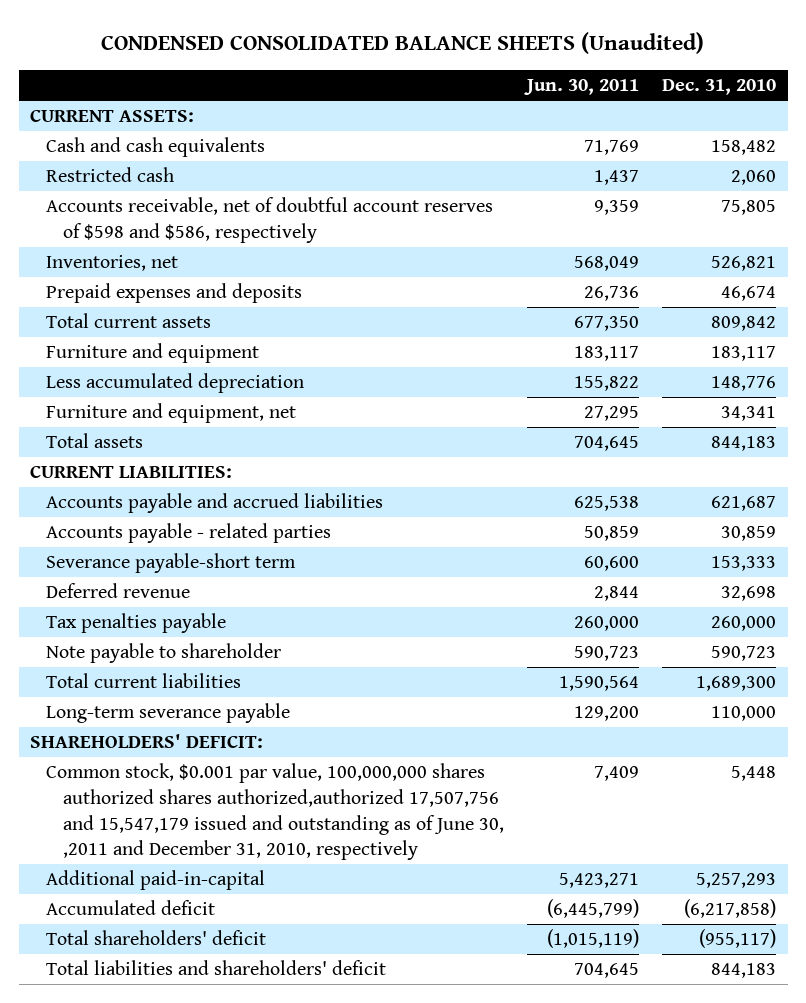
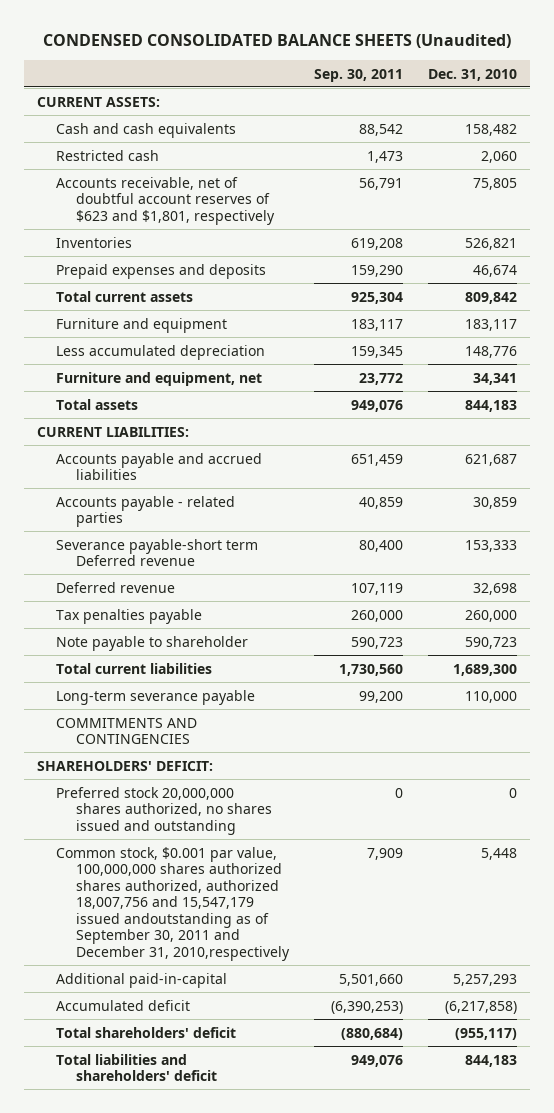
[523,79,639,96] Jun. 30, 2011 -> none
none -> [313,68,403,82] Sep. 30, 2011
[46,197,494,244] Accounts receivable, net of doubtful account reserves of $598 and $586, respectively -> [56,176,275,225] Accounts receivable, net of doubtful account reserves of $623 and $1,801, respectively
[46,255,179,272] Inventories, net -> [56,236,133,248] Inventories
[46,553,297,574] Severance payable-short term -> [56,538,259,567] Severance payable-short term Deferred revenue
none -> [56,717,198,745] COMMITMENTS AND CONTINGENCIES
none -> [56,786,272,835] Preferred stock 20,000,000 shares authorized, no shares issued and outstanding
[46,763,504,861] Common stock, $0.001 par value, 100,000,000 shares authorized shares authorized,authorized 17,507,756 and 15,547,179 issued and outstanding as of June 30, ,2011 and December 31, 2010, respectively -> [56,846,290,961] Common stock, $0.001 par value, 100,000,000 shares authorized shares authorized, authorized 18,007,756 and 15,547,179 issued andoutstanding as of September 30, 2011 and December 31, 2010,respectively

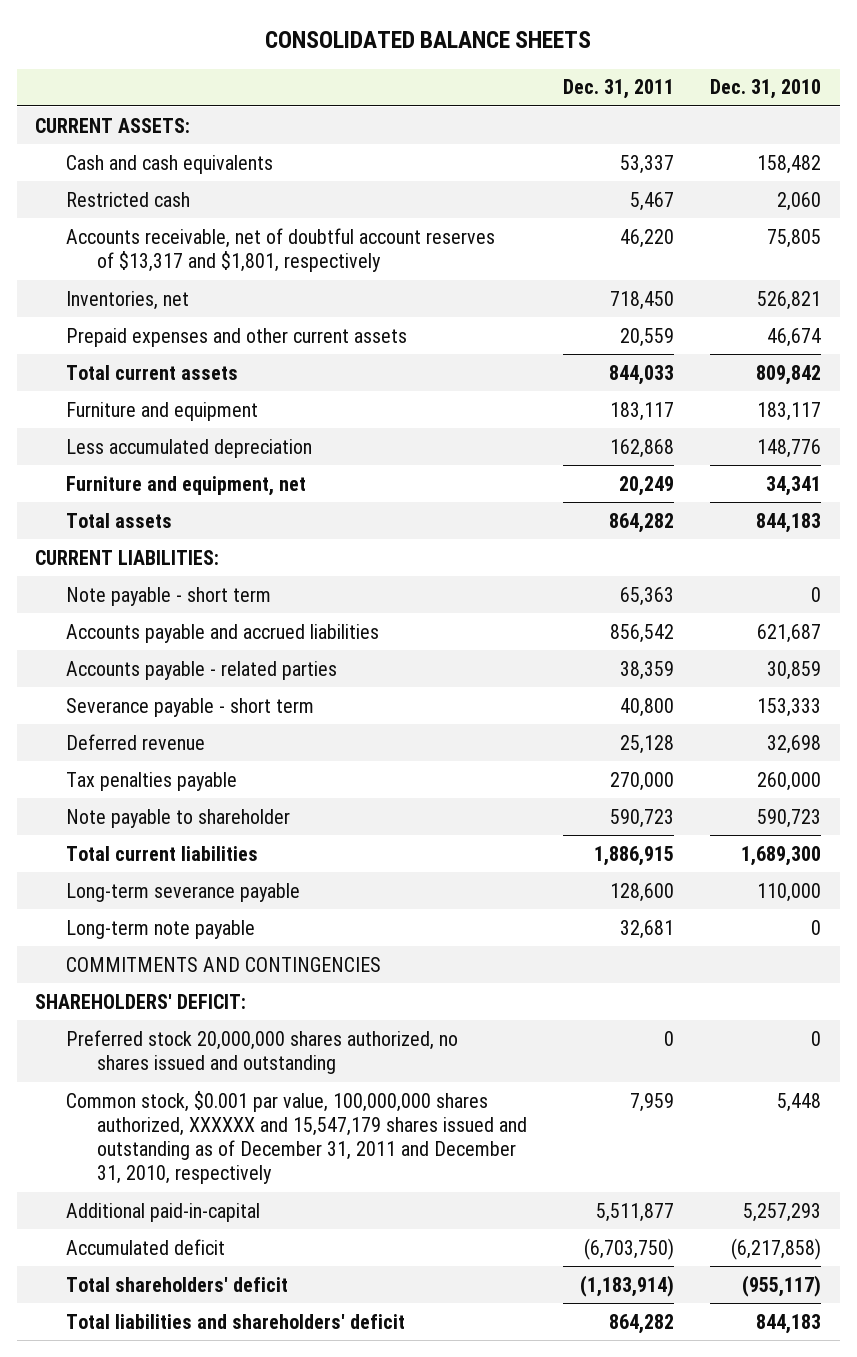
[43,34,512,49] CONDENSED CONSOLIDATED BALANCE SHEETS (Unaudited) -> [265,31,592,49] CONSOLIDATED BALANCE SHEETS
[313,68,403,82] Sep. 30, 2011 -> none
none -> [563,79,675,100] Dec. 31, 2011
[56,176,275,225] Accounts receivable, net of doubtful account reserves of $623 and $1,801, respectively -> [65,227,495,273] Accounts receivable, net of doubtful account reserves of $13,317 and $1,801, respectively
[56,236,133,248] Inventories -> [65,290,189,310] Inventories, net
[56,263,267,279] Prepaid expenses and deposits -> [65,327,407,347] Prepaid expenses and other current assets
none -> [65,586,271,606] Note payable - short term
[56,538,259,567] Severance payable-short term Deferred revenue -> [65,697,314,717] Severance payable - short term
none -> [65,919,255,939] Long-term note payable
[56,846,290,961] Common stock, $0.001 par value, 100,000,000 shares authorized shares authorized, authorized 18,007,756 and 15,547,179 issued andoutstanding as of September 30, 2011 and December 31, 2010,respectively -> [65,1090,527,1185] Common stock, $0.001 par value, 100,000,000 shares authorized, XXXXXX and 15,547,179 shares issued and outstanding as of December 31, 2011 and December 31, 2010, respectively

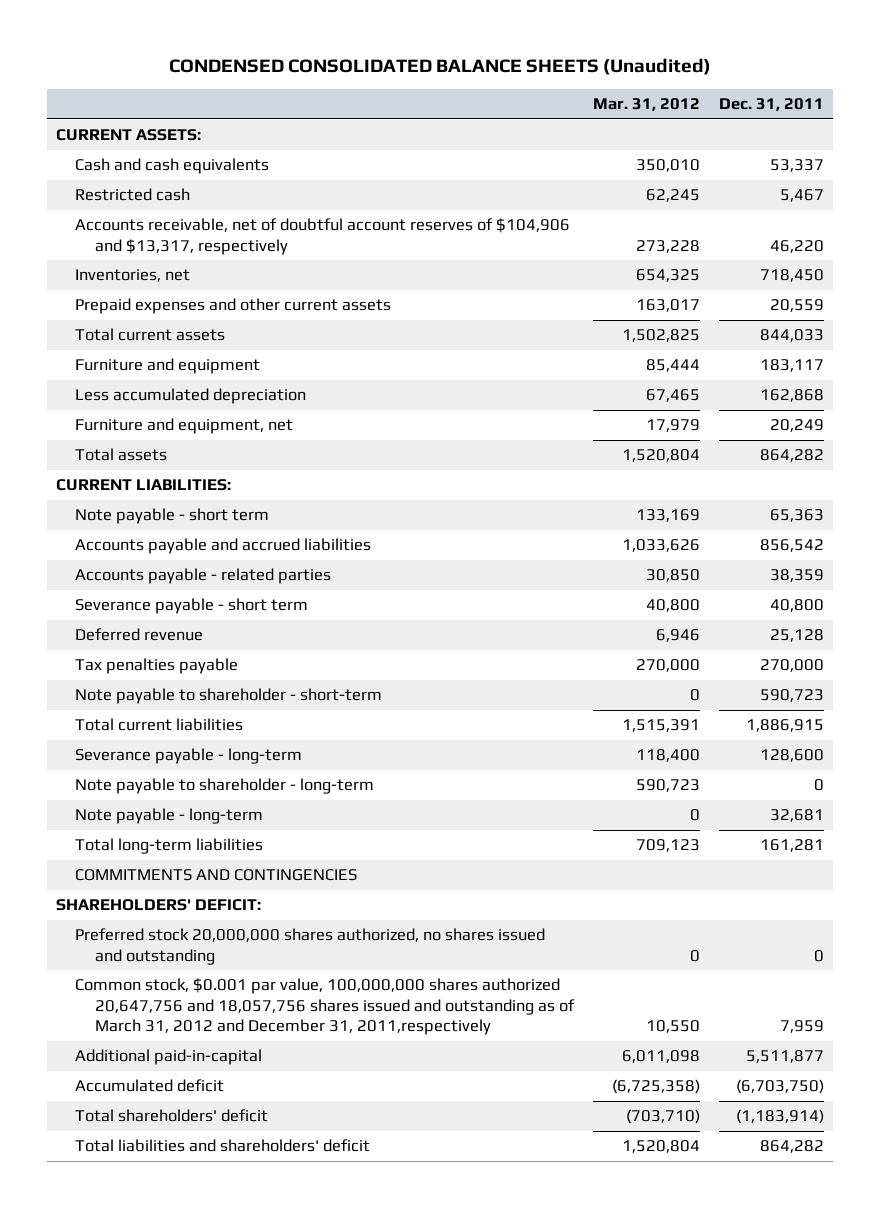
[265,31,592,49] CONSOLIDATED BALANCE SHEETS -> [168,58,711,76] CONDENSED CONSOLIDATED BALANCE SHEETS (Unaudited)
[710,79,822,100] Dec. 31, 2010 -> none
none -> [592,98,700,112] Mar. 31, 2012
[65,227,495,273] Accounts receivable, net of doubtful account reserves of $13,317 and $1,801, respectively -> [75,218,571,255] Accounts receivable, net of doubtful account reserves of $104,906 and $13,317, respectively
[65,808,290,828] Note payable to shareholder -> [75,688,383,705] Note payable to shareholder - short-term
[65,882,300,902] Long-term severance payable -> [75,748,303,765] Severance payable - long-term
none -> [75,778,375,795] Note payable to shareholder - long-term
[65,919,255,939] Long-term note payable -> [75,808,264,825] Note payable - long-term
none -> [75,838,264,855] Total long-term liabilities
[65,1090,527,1185] Common stock, $0.001 par value, 100,000,000 shares authorized, XXXXXX and 15,547,179 shares issued and outstanding as of December 31, 2011 and December 31, 2010, respectively -> [75,978,575,1036] Common stock, $0.001 par value, 100,000,000 shares authorized 20,647,756 and 18,057,756 shares issued and outstanding as of March 31, 2012 and December 31, 2011,respectively

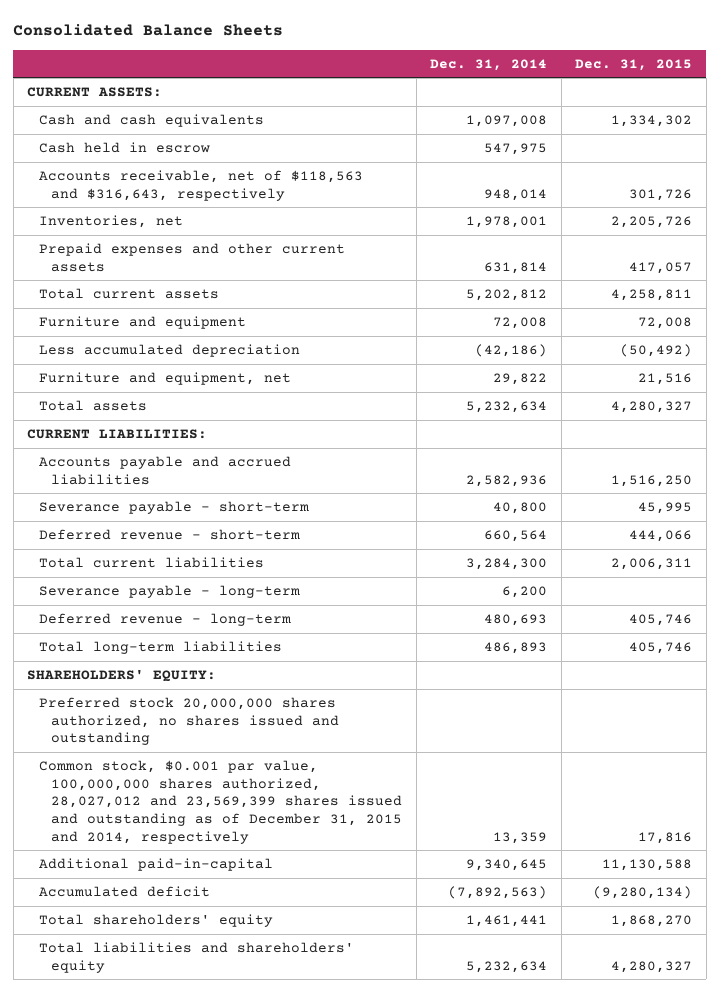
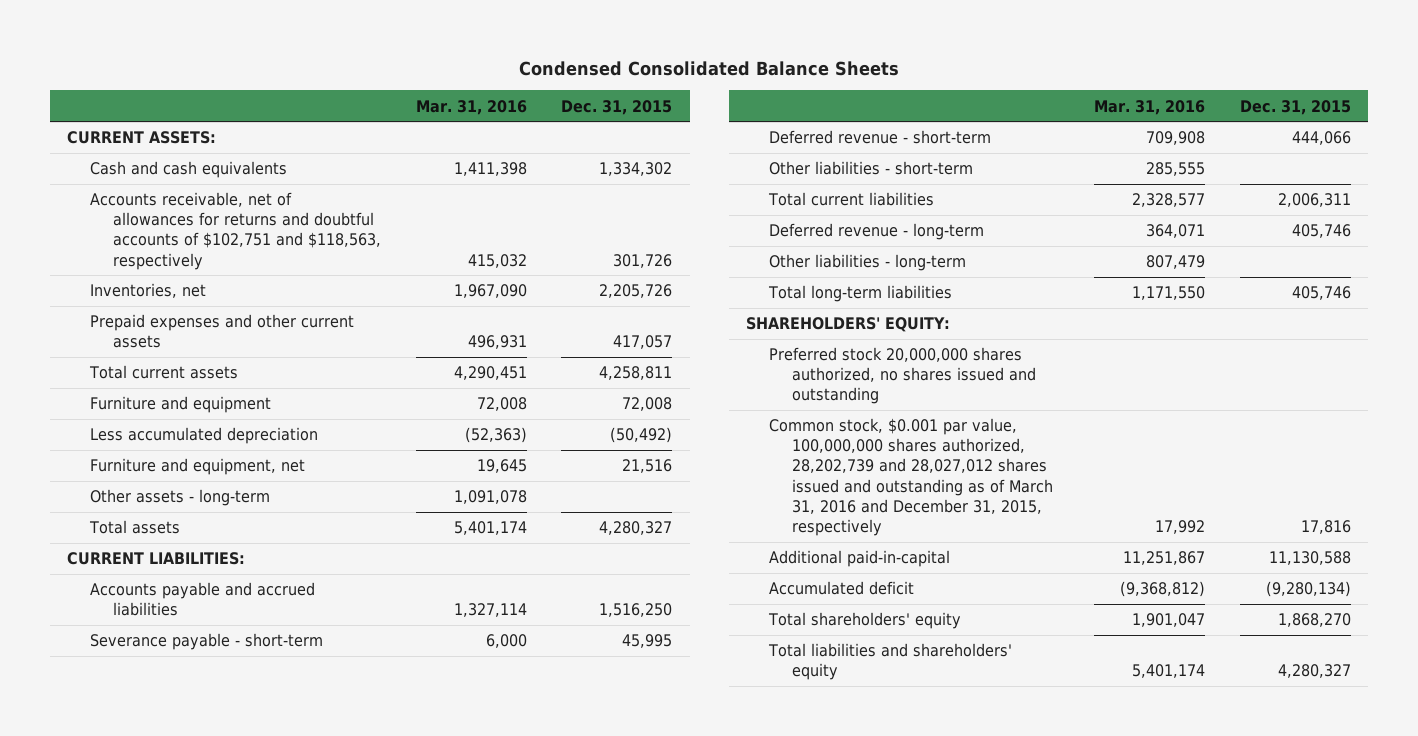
[13,24,284,37] Consolidated Balance Sheets -> [519,60,900,76] Condensed Consolidated Balance Sheets
[430,58,548,71] Dec. 31, 2014 -> none
none -> [415,99,527,115] Mar. 31, 2016
[39,141,211,153] Cash held in escrow -> none
[39,169,364,201] Accounts receivable, net of $118,563 and $316,643, respectively -> [90,192,382,270] Accounts receivable, net of allowances for returns and doubtful accounts of $102,751 and $118,563, respectively
none -> [90,489,271,507] Other assets - long-term
none -> [768,161,973,176] Other liabilities - short-term
[39,584,301,598] Severance payable - long-term -> none
none -> [768,254,966,272] Other liabilities - long-term
[39,759,402,844] Common stock, $0.001 par value, 100,000,000 shares authorized, 28,027,012 and 23,569,399 shares issued and outstanding as of December 31, 2015 and 2014, respectively -> [768,418,1053,536] Common stock, $0.001 par value, 100,000,000 shares authorized, 28,202,739 and 28,027,012 shares issued and outstanding as of March 31, 2016 and December 31, 2015, respectively

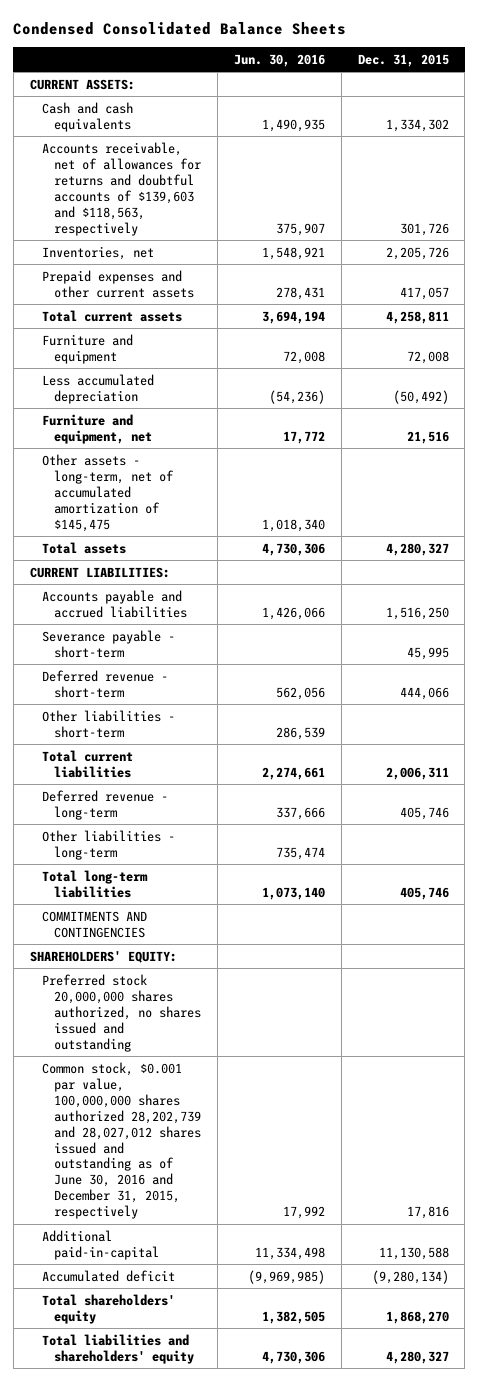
[415,99,527,115] Mar. 31, 2016 -> none
none -> [233,53,325,67] Jun. 30, 2016
[90,192,382,270] Accounts receivable, net of allowances for returns and doubtful accounts of $102,751 and $118,563, respectively -> [41,141,202,236] Accounts receivable, net of allowances for returns and doubtful accounts of $139,603 and $118,563, respectively
[90,489,271,507] Other assets - long-term -> [41,453,175,532] Other assets - long-term, net of accumulated amortization of $145,475
none -> [41,910,147,938] COMMITMENTS AND CONTINGENCIES
[768,418,1053,536] Common stock, $0.001 par value, 100,000,000 shares authorized, 28,202,739 and 28,027,012 shares issued and outstanding as of March 31, 2016 and December 31, 2015, respectively -> [41,1061,202,1220] Common stock, $0.001 par value, 100,000,000 shares authorized 28,202,739 and 28,027,012 shares issued and outstanding as of June 30, 2016 and December 31, 2015, respectively

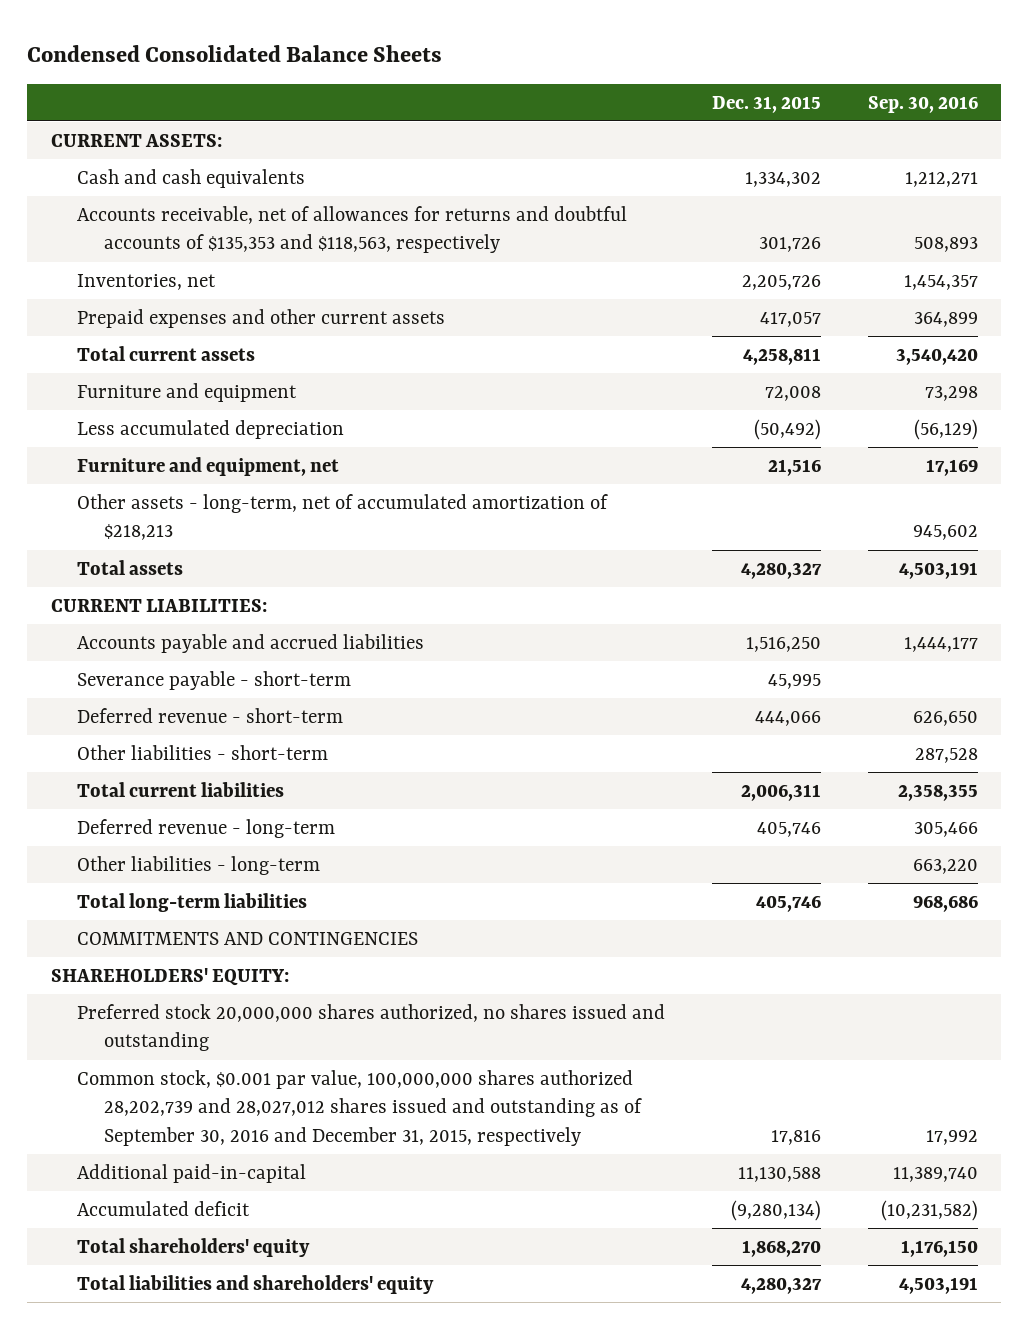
[233,53,325,67] Jun. 30, 2016 -> none
none -> [867,95,978,113] Sep. 30, 2016
[41,141,202,236] Accounts receivable, net of allowances for returns and doubtful accounts of $139,603 and $118,563, respectively -> [77,205,628,254] Accounts receivable, net of allowances for returns and doubtful accounts of $135,353 and $118,563, respectively
[41,453,175,532] Other assets - long-term, net of accumulated amortization of $145,475 -> [77,493,609,541] Other assets - long-term, net of accumulated amortization of $218,213
[41,1061,202,1220] Common stock, $0.001 par value, 100,000,000 shares authorized 28,202,739 and 28,027,012 shares issued and outstanding as of June 30, 2016 and December 31, 2015, respectively -> [77,1069,642,1147] Common stock, $0.001 par value, 100,000,000 shares authorized 28,202,739 and 28,027,012 shares issued and outstanding as of September 30, 2016 and December 31, 2015, respectively

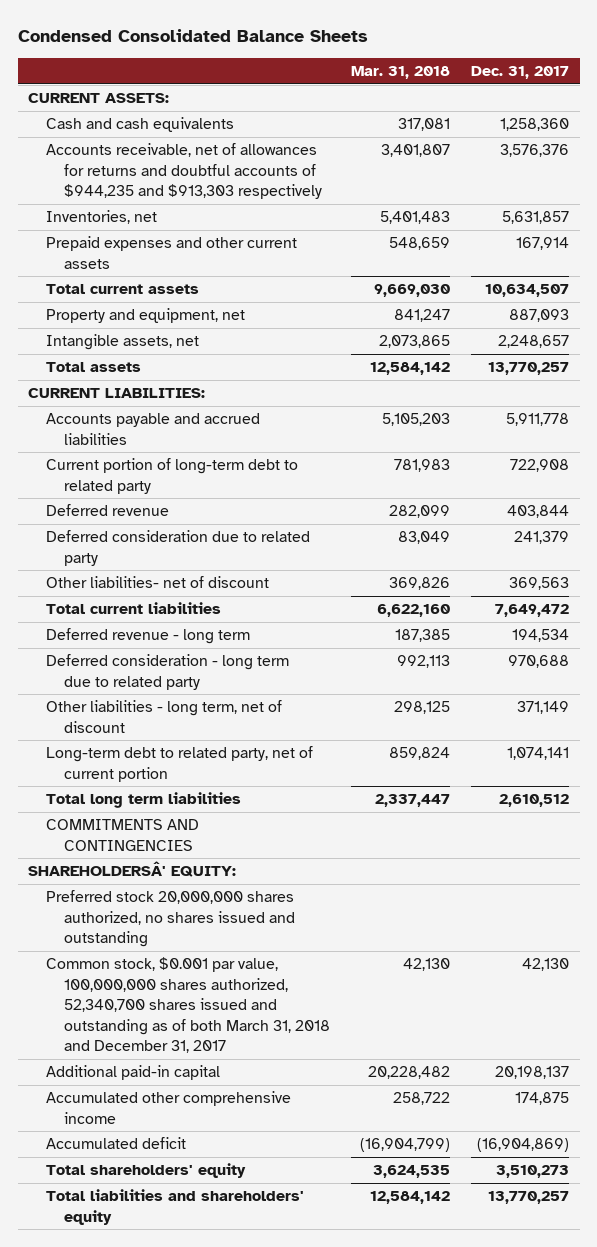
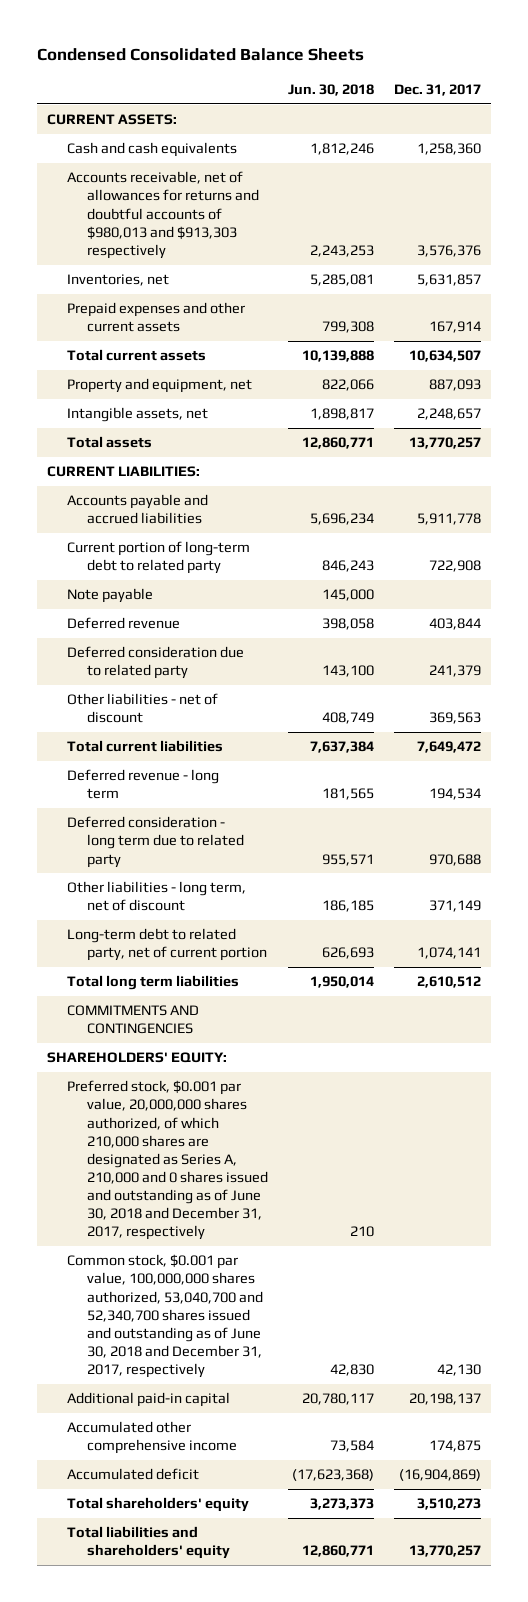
[351,66,451,80] Mar. 31, 2018 -> none
none -> [287,84,374,97] Jun. 30, 2018
[46,143,323,200] Accounts receivable, net of allowances for returns and doubtful accounts of $944,235 and $913,303 respectively -> [66,171,259,259] Accounts receivable, net of allowances for returns and doubtful accounts of $980,013 and $913,303 respectively
none -> [66,588,153,604] Note payable
[46,576,270,589] Other liabilities- net of discount -> [66,693,218,724] Other liabilities - net of discount
[28,861,237,878] SHAREHOLDERSÂ' EQUITY: -> [47,1052,228,1064] SHAREHOLDERS' EQUITY:
[46,890,296,948] Preferred stock 20,000,000 shares authorized, no shares issued and outstanding -> [66,1080,268,1241] Preferred stock, $0.001 par value, 20,000,000 shares authorized, of which 210,000 shares are designated as Series A, 210,000 and 0 shares issued and outstanding as of June 30, 2018 and December 31, 2017, respectively
[46,957,331,1054] Common stock, $0.001 par value, 100,000,000 shares authorized, 52,340,700 shares issued and outstanding as of both March 31, 2018 and December 31, 2017 -> [66,1254,263,1378] Common stock, $0.001 par value, 100,000,000 shares authorized, 53,040,700 and 52,340,700 shares issued and outstanding as of June 30, 2018 and December 31, 2017, respectively

